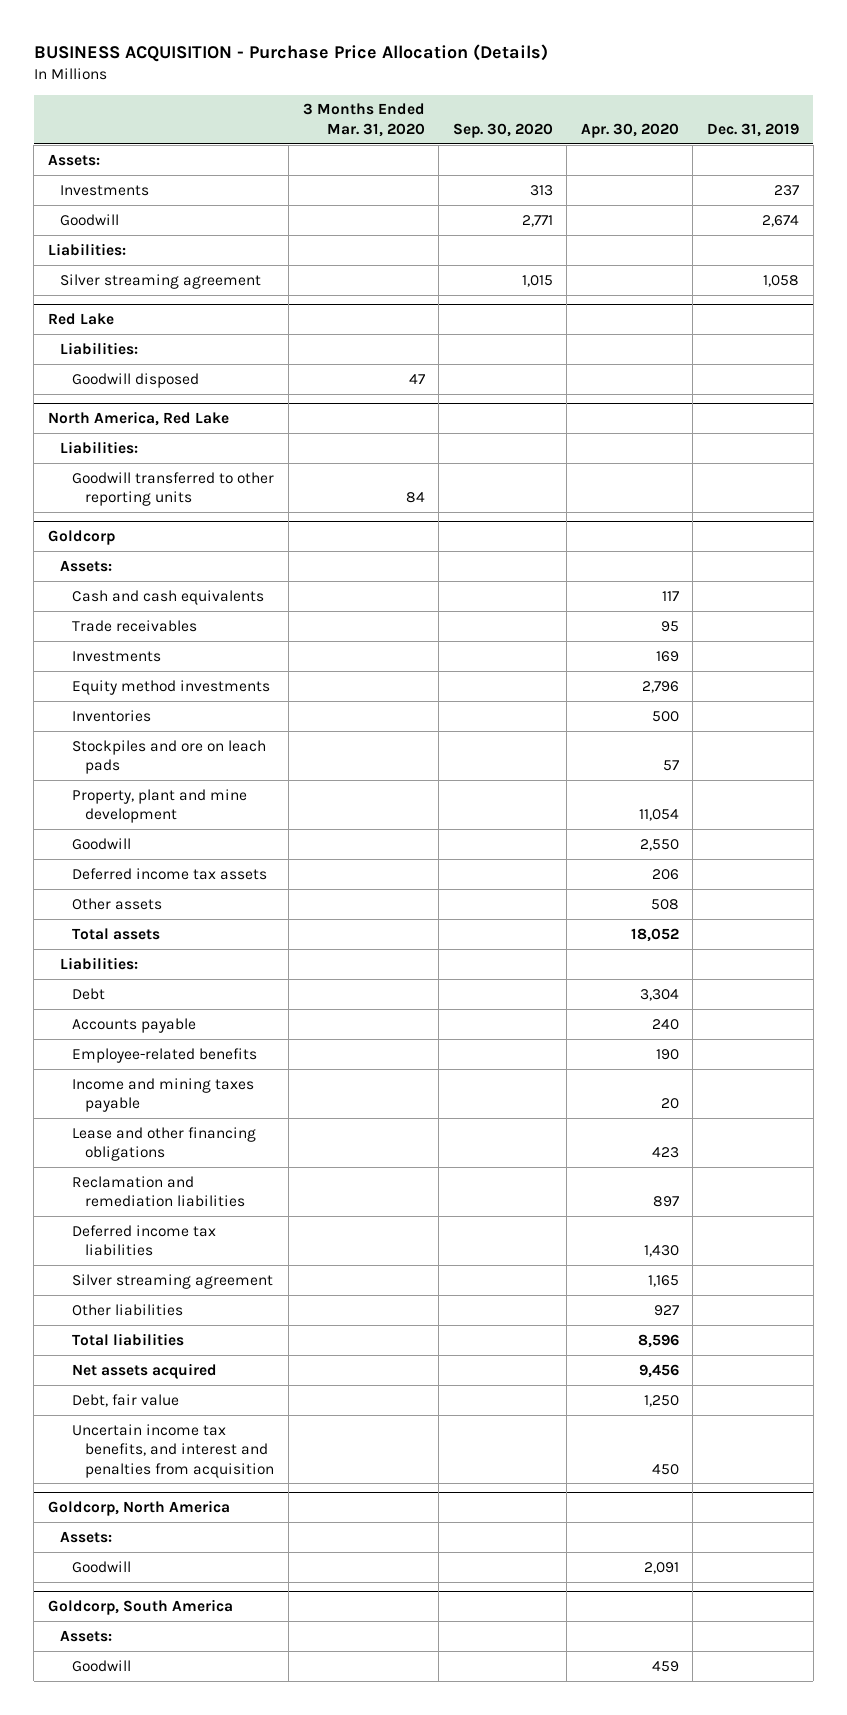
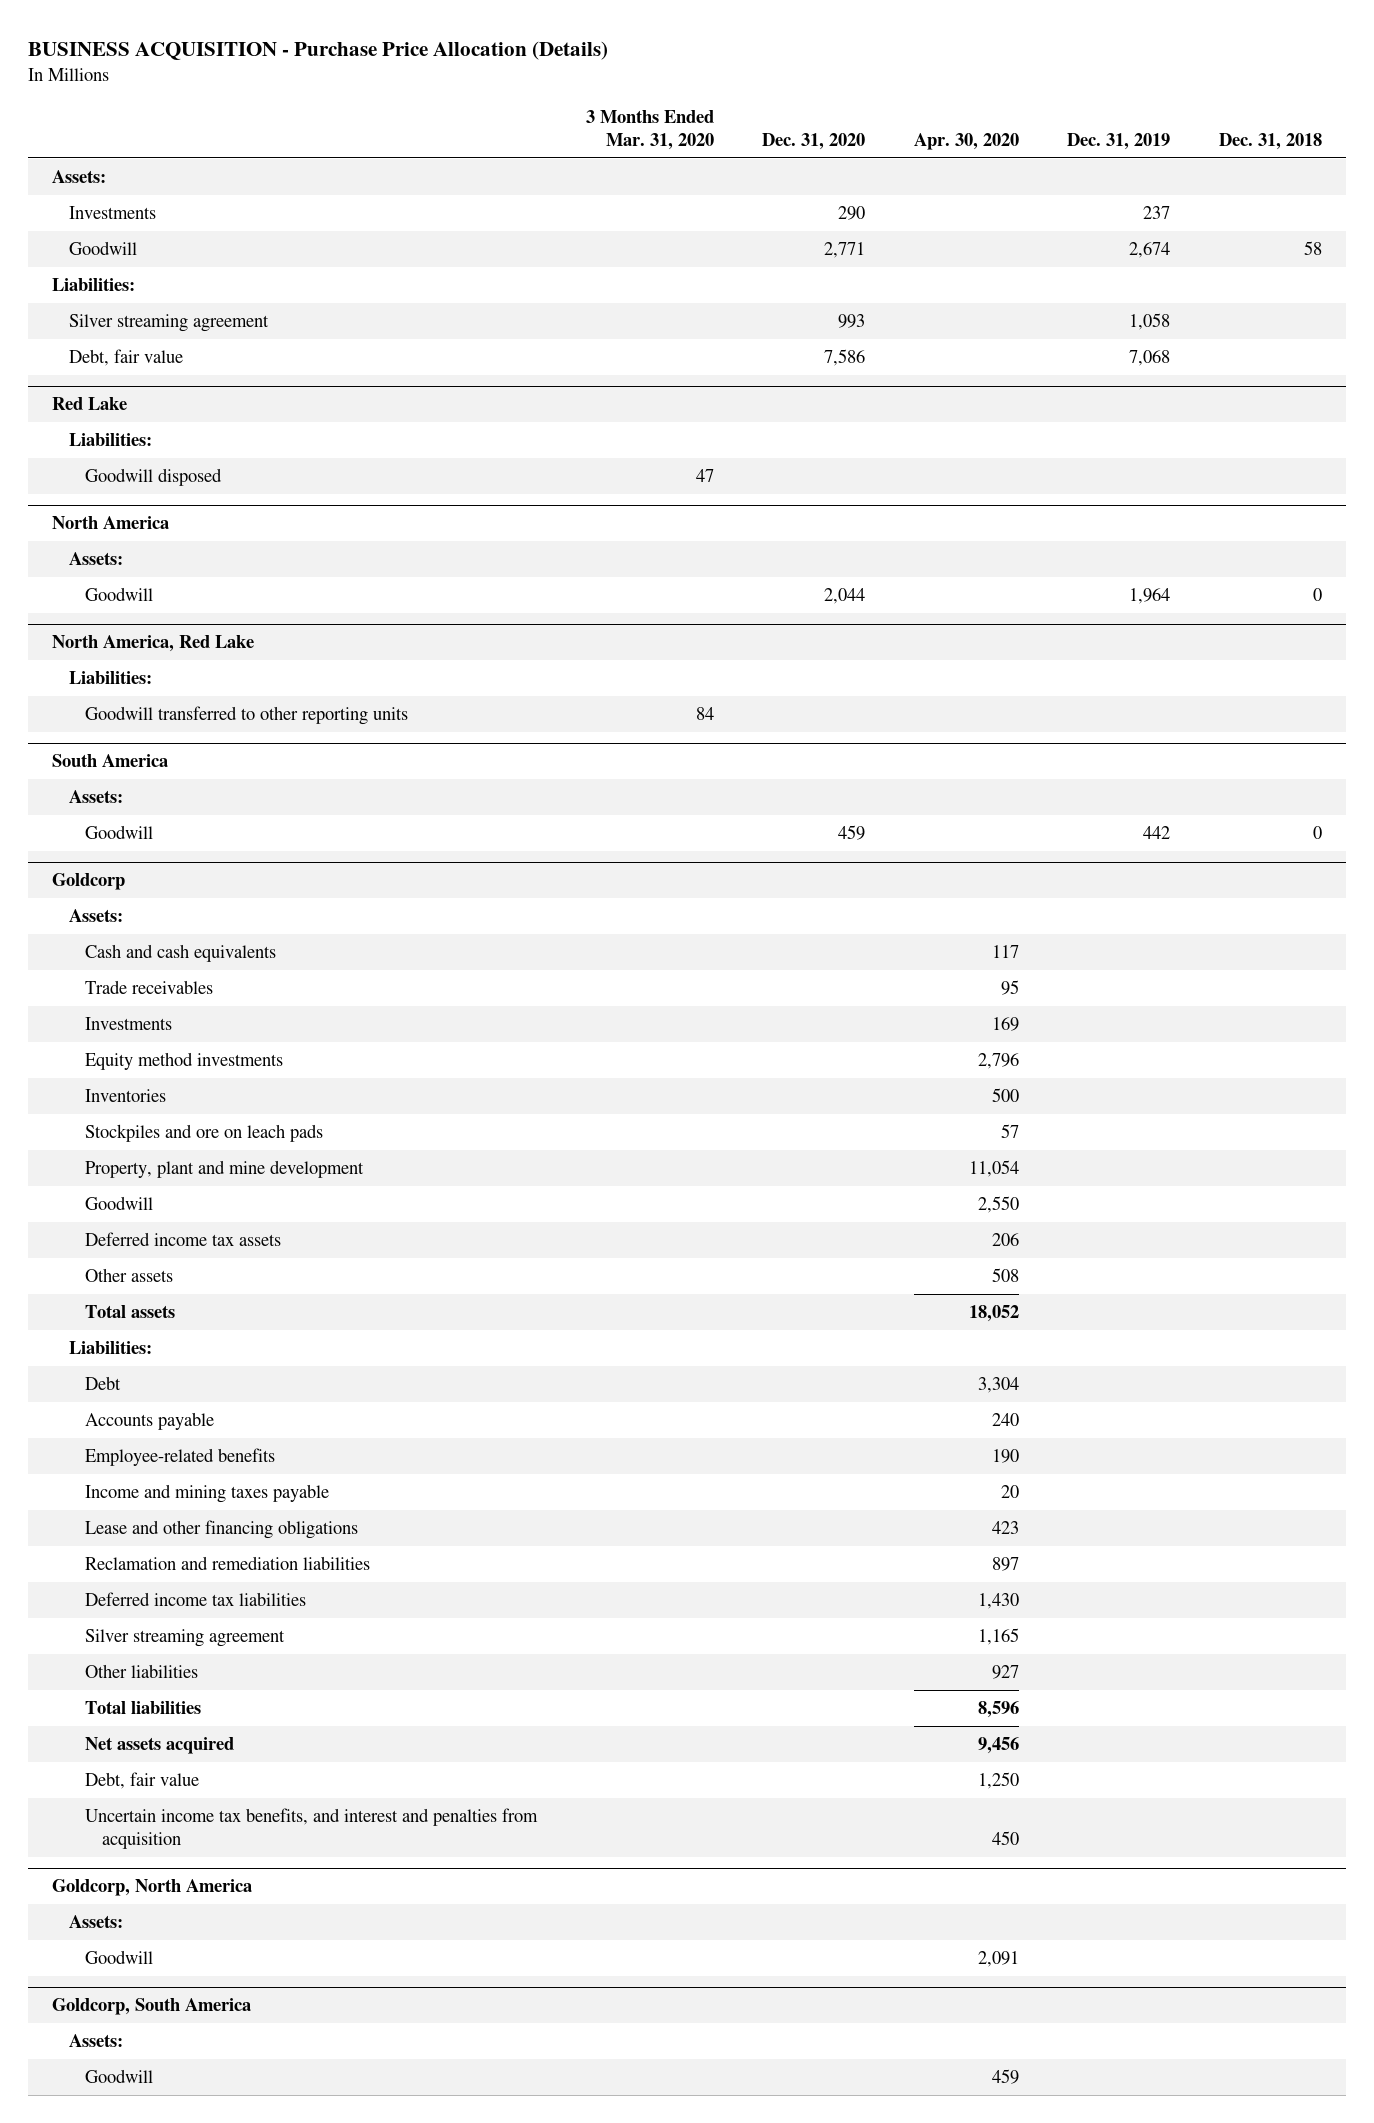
[452,122,553,138] Sep. 30, 2020 -> none
none -> [762,132,866,150] Dec. 31, 2020
none -> [1219,132,1323,150] Dec. 31, 2018
none -> [68,349,183,367] Debt, fair value
none -> [51,516,170,530] North America
none -> [68,552,123,566] Assets:
none -> [85,587,154,602] Goodwill
none -> [51,754,169,768] South America
none -> [68,790,123,804] Assets:
none -> [85,825,154,840] Goodwill

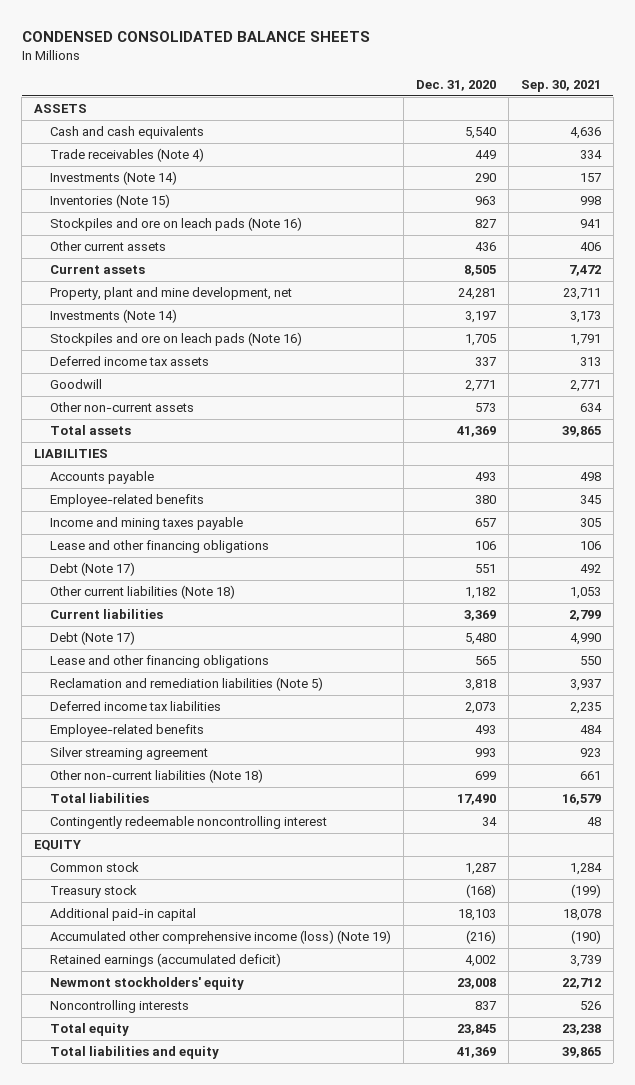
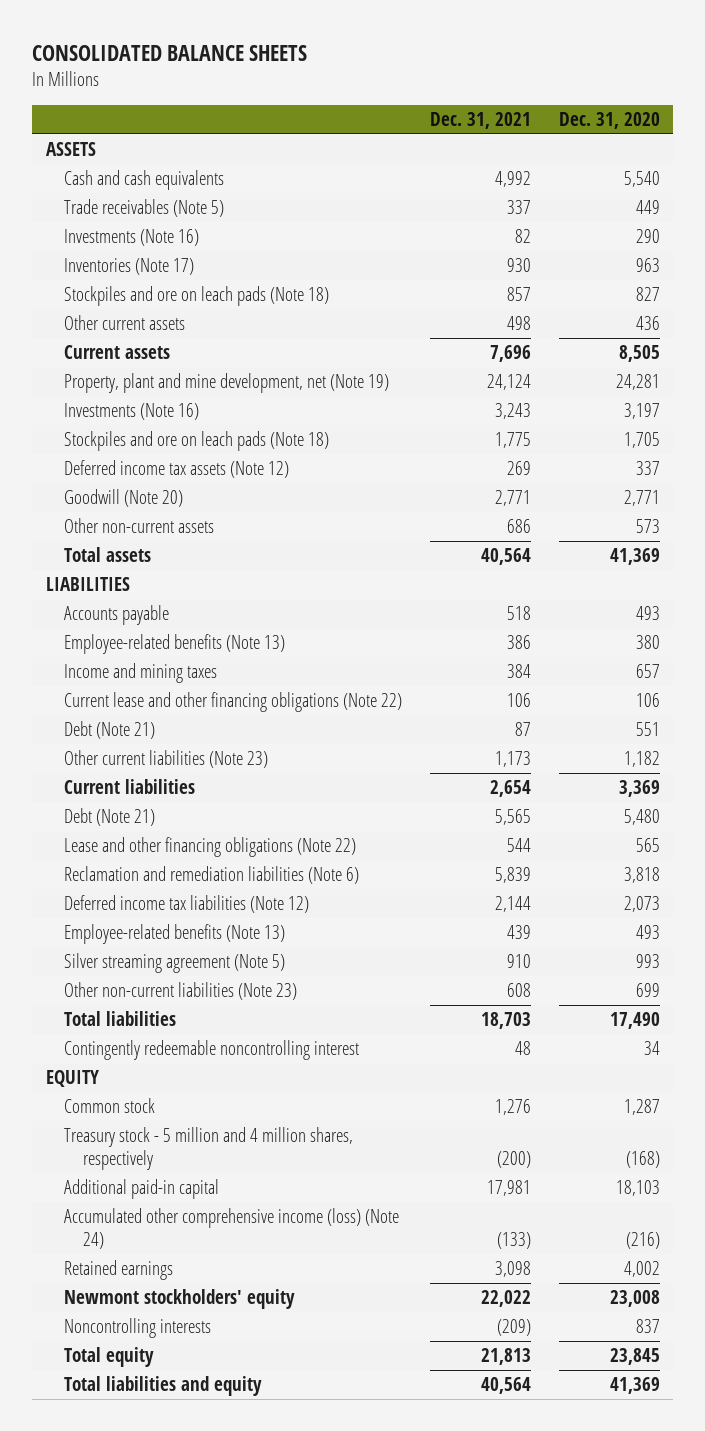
[21,31,370,43] CONDENSED CONSOLIDATED BALANCE SHEETS -> [31,44,307,61] CONSOLIDATED BALANCE SHEETS
[520,79,601,92] Sep. 30, 2021 -> none
none -> [429,111,531,129] Dec. 31, 2021
[50,148,205,163] Trade receivables (Note 4) -> [64,199,225,218] Trade receivables (Note 5)
[50,171,178,186] Investments (Note 14) -> [64,229,200,247] Investments (Note 16)
[50,194,171,209] Inventories (Note 15) -> [64,258,195,276] Inventories (Note 17)
[50,217,303,232] Stockpiles and ore on leach pads (Note 16) -> [64,286,330,307] Stockpiles and ore on leach pads (Note 18)
[50,287,293,301] Property, plant and mine development, net -> [64,373,390,394] Property, plant and mine development, net (Note 19)
[50,309,178,324] Investments (Note 14) -> [64,403,200,421] Investments (Note 16)
[50,332,303,347] Stockpiles and ore on leach pads (Note 16) -> [64,431,330,452] Stockpiles and ore on leach pads (Note 18)
[50,356,210,367] Deferred income tax assets -> [64,460,290,479] Deferred income tax assets (Note 12)
[50,379,103,390] Goodwill -> [64,489,184,508] Goodwill (Note 20)
[50,494,205,508] Employee-related benefits -> [64,634,286,655] Employee-related benefits (Note 13)
[50,517,244,531] Income and mining taxes payable -> [64,663,218,684] Income and mining taxes
[50,540,270,554] Lease and other financing obligations -> [64,692,403,713] Current lease and other financing obligations (Note 22)
[50,562,136,577] Debt (Note 17) -> [64,721,156,740] Debt (Note 21)
[50,585,236,600] Other current liabilities (Note 18) -> [64,750,269,769] Other current liabilities (Note 23)
[50,631,136,646] Debt (Note 17) -> [64,808,156,827] Debt (Note 21)
[50,655,270,669] Lease and other financing obligations -> [64,837,357,858] Lease and other financing obligations (Note 22)
[50,677,324,692] Reclamation and remediation liabilities (Note 5) -> [64,866,360,885] Reclamation and remediation liabilities (Note 6)
[50,701,222,712] Deferred income tax liabilities -> [64,895,310,914] Deferred income tax liabilities (Note 12)
[50,724,205,738] Employee-related benefits -> [64,924,286,945] Employee-related benefits (Note 13)
[50,747,209,761] Silver streaming agreement -> [64,953,286,974] Silver streaming agreement (Note 5)
[50,769,264,784] Other non-current liabilities (Note 18) -> [64,982,298,1001] Other non-current liabilities (Note 23)
[50,885,138,899] Treasury stock -> [64,1127,354,1170] Treasury stock - 5 million and 4 million shares, respectively
[50,930,392,945] Accumulated other comprehensive income (loss) (Note 19) -> [64,1208,400,1249] Accumulated other comprehensive income (loss) (Note 24)
[50,953,282,968] Retained earnings (accumulated deficit) -> [64,1260,174,1281] Retained earnings

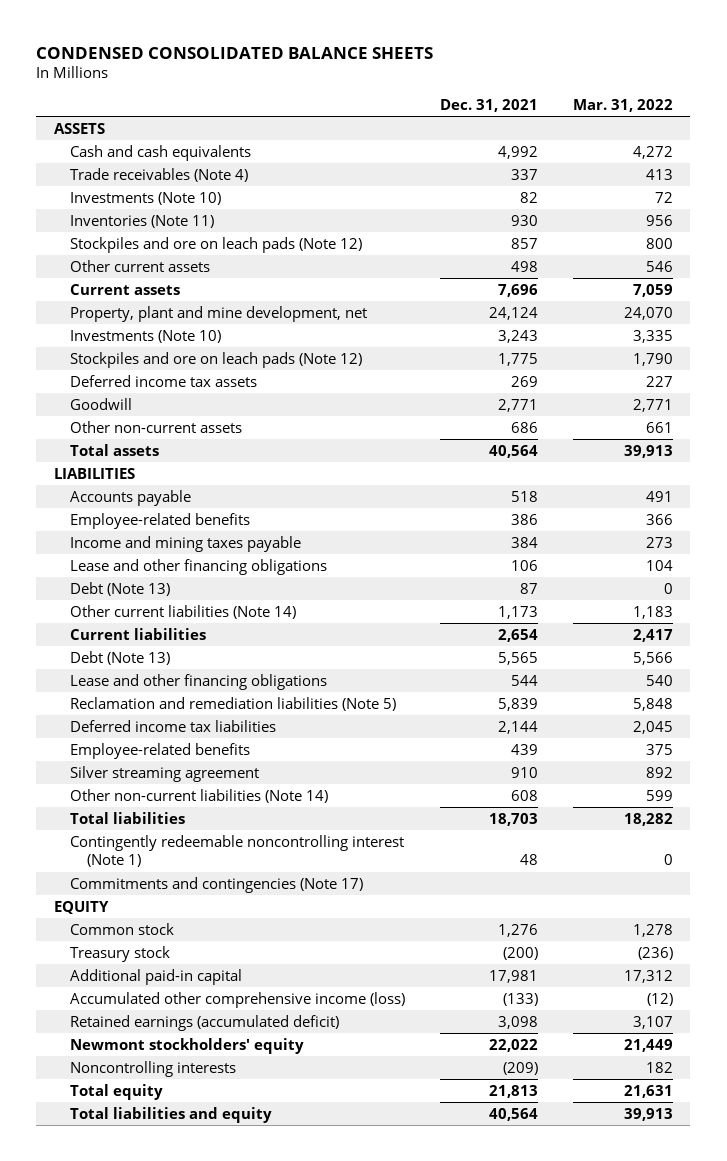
[31,44,307,61] CONSOLIDATED BALANCE SHEETS -> [36,46,434,59] CONDENSED CONSOLIDATED BALANCE SHEETS
[558,111,660,129] Dec. 31, 2020 -> none
none -> [573,98,674,112] Mar. 31, 2022
[64,199,225,218] Trade receivables (Note 5) -> [70,167,249,182] Trade receivables (Note 4)
[64,229,200,247] Investments (Note 16) -> [70,191,222,205] Investments (Note 10)
[64,258,195,276] Inventories (Note 17) -> [70,214,215,228] Inventories (Note 11)
[64,286,330,307] Stockpiles and ore on leach pads (Note 18) -> [70,236,363,253] Stockpiles and ore on leach pads (Note 12)
[64,373,390,394] Property, plant and mine development, net (Note 19) -> [70,305,368,322] Property, plant and mine development, net
[64,403,200,421] Investments (Note 16) -> [70,329,222,343] Investments (Note 10)
[64,431,330,452] Stockpiles and ore on leach pads (Note 18) -> [70,351,363,368] Stockpiles and ore on leach pads (Note 12)
[64,460,290,479] Deferred income tax assets (Note 12) -> [70,374,258,387] Deferred income tax assets
[64,489,184,508] Goodwill (Note 20) -> [70,397,133,410] Goodwill
[64,634,286,655] Employee-related benefits (Note 13) -> [70,512,251,529] Employee-related benefits
[64,663,218,684] Income and mining taxes -> [70,535,302,552] Income and mining taxes payable
[64,692,403,713] Current lease and other financing obligations (Note 22) -> [70,558,328,575] Lease and other financing obligations
[64,721,156,740] Debt (Note 21) -> [70,581,171,596] Debt (Note 13)
[64,750,269,769] Other current liabilities (Note 23) -> [70,604,297,619] Other current liabilities (Note 14)
[64,808,156,827] Debt (Note 21) -> [70,650,171,665] Debt (Note 13)
[64,837,357,858] Lease and other financing obligations (Note 22) -> [70,673,328,690] Lease and other financing obligations
[64,866,360,885] Reclamation and remediation liabilities (Note 6) -> [70,696,397,711] Reclamation and remediation liabilities (Note 5)
[64,895,310,914] Deferred income tax liabilities (Note 12) -> [70,719,277,732] Deferred income tax liabilities
[64,924,286,945] Employee-related benefits (Note 13) -> [70,742,251,759] Employee-related benefits
[64,953,286,974] Silver streaming agreement (Note 5) -> [70,765,260,782] Silver streaming agreement
[64,982,298,1001] Other non-current liabilities (Note 23) -> [70,788,329,803] Other non-current liabilities (Note 14)
[64,1040,360,1061] Contingently redeemable noncontrolling interest -> [70,834,405,868] Contingently redeemable noncontrolling interest (Note 1)
none -> [70,876,364,893] Commitments and contingencies (Note 17)
[64,1127,354,1170] Treasury stock - 5 million and 4 million shares, respectively -> [70,945,171,962] Treasury stock
[64,1208,400,1249] Accumulated other comprehensive income (loss) (Note 24) -> [70,991,406,1008] Accumulated other comprehensive income (loss)
[64,1260,174,1281] Retained earnings -> [70,1014,340,1031] Retained earnings (accumulated deficit)

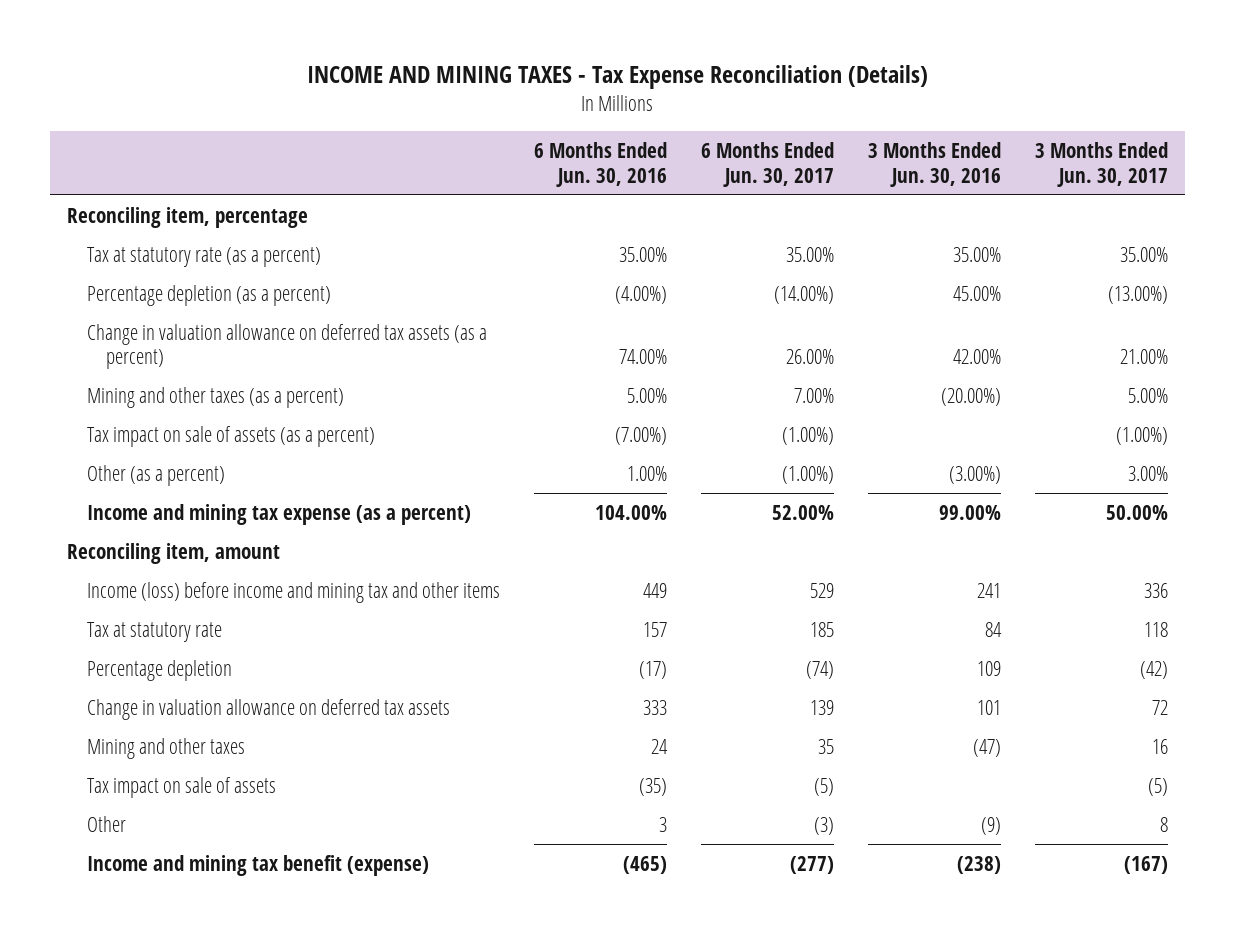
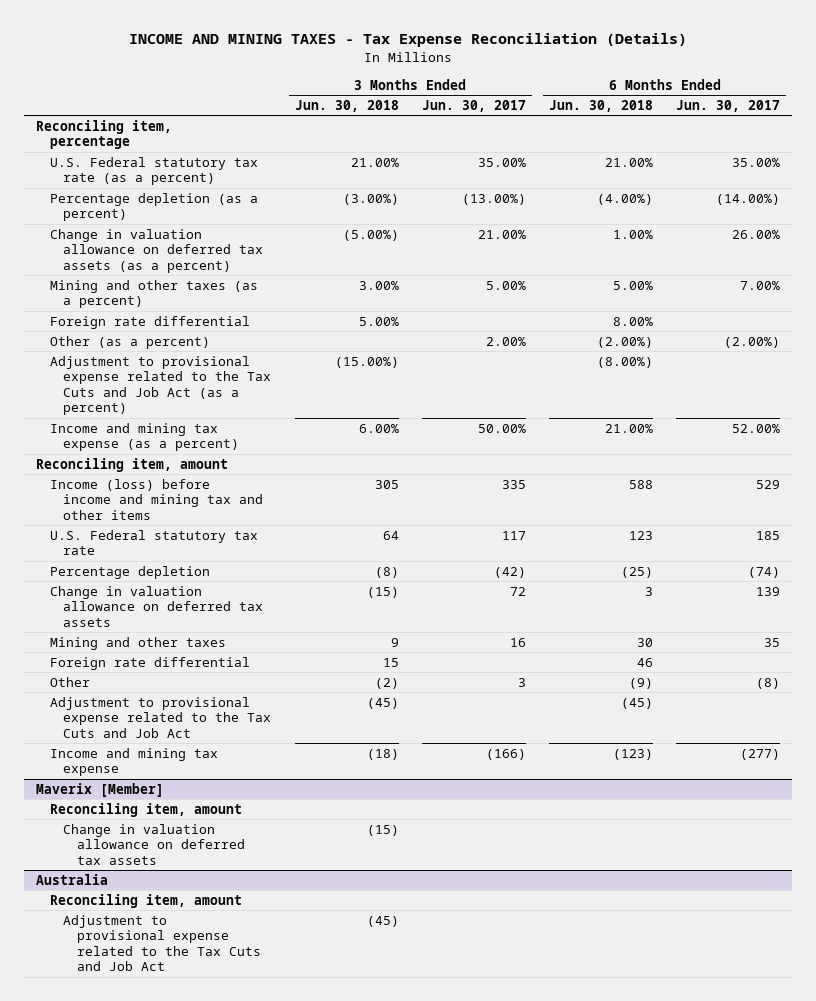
[533,141,667,187] 6 Months Ended Jun. 30, 2016 -> none
[867,141,1001,187] 3 Months Ended Jun. 30, 2016 -> none
none -> [294,99,399,112] Jun. 30, 2018
none -> [549,99,654,112] Jun. 30, 2018
[86,246,321,267] Tax at statutory rate (as a percent) -> [49,156,258,186] U.S. Federal statutory tax rate (as a percent)
[86,425,375,447] Tax impact on sale of assets (as a percent) -> none
none -> [49,315,250,329] Foreign rate differential
[781,465,834,484] (1.00%) -> [724,336,781,348] (2.00%)
[1127,465,1168,481] 3.00% -> [485,336,526,346] 2.00%
none -> [49,355,272,416] Adjustment to provisional expense related to the Tax Cuts and Job Act (as a percent)
[1143,582,1168,598] 336 -> [501,479,526,489] 335
[86,621,222,642] Tax at statutory rate -> [49,529,258,556] U.S. Federal statutory tax rate
[1143,621,1168,637] 118 -> [501,530,526,540] 117
[86,776,276,798] Tax impact on sale of assets -> none
none -> [49,656,250,670] Foreign rate differential
[813,816,834,835] (3) -> [756,677,781,689] (8)
[1159,816,1168,832] 8 -> [517,677,526,687] 3
none -> [49,696,272,738] Adjustment to provisional expense related to the Tax Cuts and Job Act
[86,854,429,876] Income and mining tax benefit (expense) -> [49,747,218,777] Income and mining tax expense
[1123,855,1168,874] (167) -> [485,748,526,760] (166)
none -> [36,782,165,797] Maverix [Member]
none -> [49,802,242,817] Reconciling item, amount
none -> [63,823,245,865] Change in valuation allowance on deferred tax assets
none -> [36,873,109,885] Australia
none -> [49,893,242,908] Reconciling item, amount
none -> [63,914,261,972] Adjustment to provisional expense related to the Tax Cuts and Job Act

